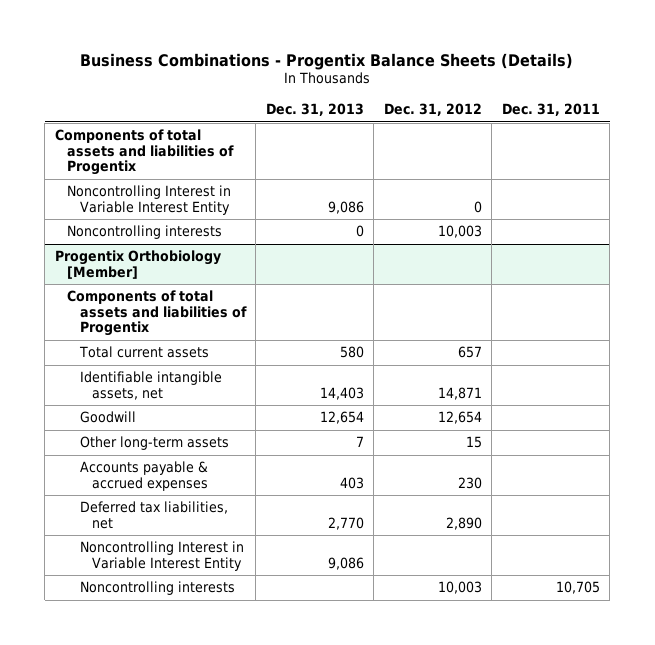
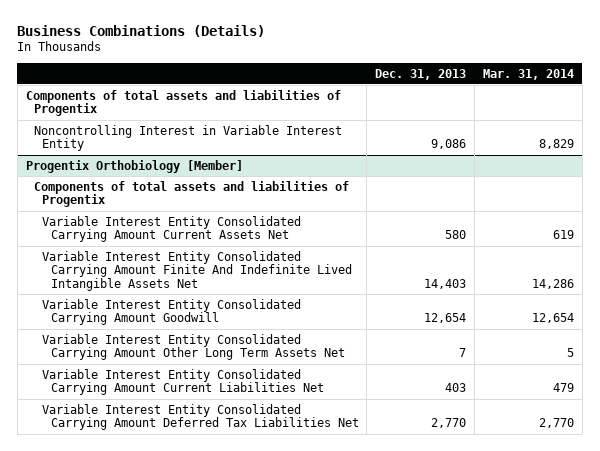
[80,52,574,70] Business Combinations - Progentix Balance Sheets (Details) -> [17,24,266,37] Business Combinations (Details)
[383,103,482,117] Dec. 31, 2012 -> none
[501,103,600,117] Dec. 31, 2011 -> none
none -> [482,68,574,80] Mar. 31, 2014
[67,225,223,240] Noncontrolling interests -> none
[79,541,244,571] Noncontrolling Interest in Variable Interest Entity -> none
[79,581,235,596] Noncontrolling interests -> none
[78,346,209,359] Total current assets -> [42,215,302,243] Variable Interest Entity Consolidated Carrying Amount Current Assets Net
[79,371,222,400] Identifiable intangible assets, net -> [42,250,352,292] Variable Interest Entity Consolidated Carrying Amount Finite And Indefinite Lived Intangible Assets Net
[79,411,136,424] Goodwill -> [42,298,302,326] Variable Interest Entity Consolidated Carrying Amount Goodwill
[79,436,229,451] Other long-term assets -> [42,333,345,361] Variable Interest Entity Consolidated Carrying Amount Other Long Term Assets Net
[79,461,209,491] Accounts payable & accrued expenses -> [42,368,324,396] Variable Interest Entity Consolidated Carrying Amount Current Liabilities Net
[79,501,228,529] Deferred tax liabilities, net -> [42,403,359,431] Variable Interest Entity Consolidated Carrying Amount Deferred Tax Liabilities Net

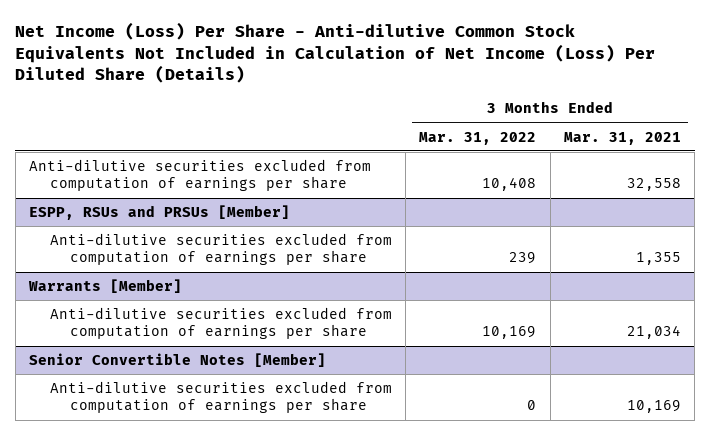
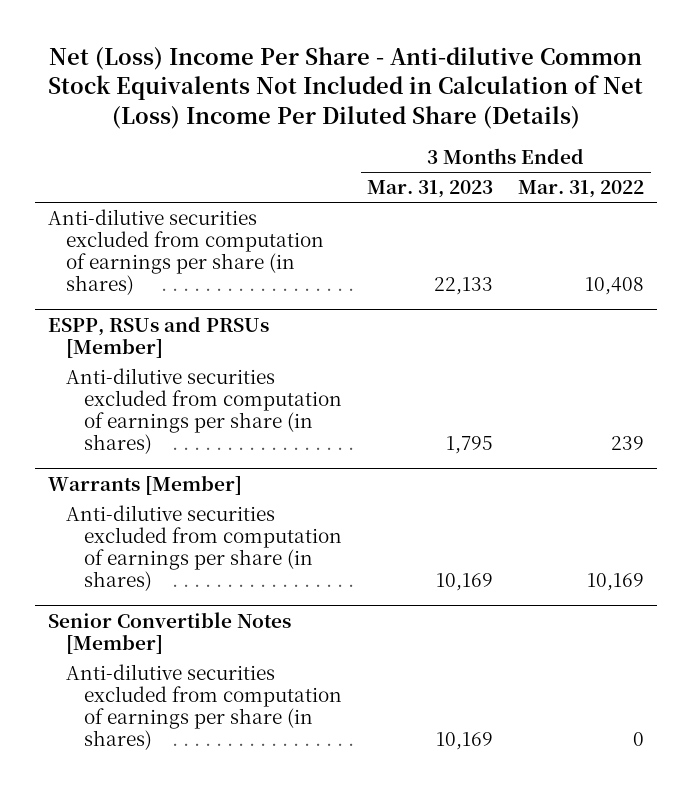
[15,21,656,84] Net Income (Loss) Per Share - Anti-dilutive Common Stock Equivalents Not Included in Calculation of Net Income (Loss) Per Diluted Share (Details) -> [47,46,643,129] Net (Loss) Income Per Share - Anti-dilutive Common Stock Equivalents Not Included in Calculation of Net (Loss) Income Per Diluted Share (Details)
[563,131,681,145] Mar. 31, 2021 -> none
none -> [367,180,494,199] Mar. 31, 2023
[29,159,372,192] Anti-dilutive securities excluded from computation of earnings per share -> [47,208,324,295] Anti-dilutive securities excluded from computation of earnings per share (in shares)
[49,233,392,266] Anti-dilutive securities excluded from computation of earnings per share -> [65,367,342,454] Anti-dilutive securities excluded from computation of earnings per share (in shares)
[49,307,392,340] Anti-dilutive securities excluded from computation of earnings per share -> [65,504,342,591] Anti-dilutive securities excluded from computation of earnings per share (in shares)
[49,381,392,414] Anti-dilutive securities excluded from computation of earnings per share -> [65,663,342,750] Anti-dilutive securities excluded from computation of earnings per share (in shares)

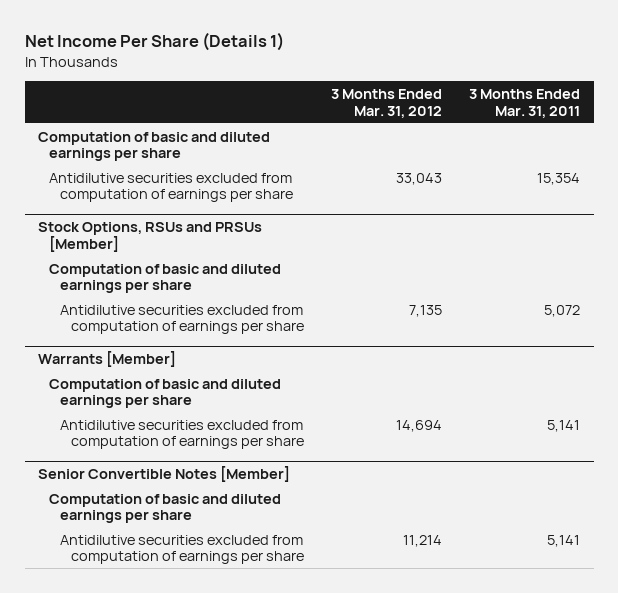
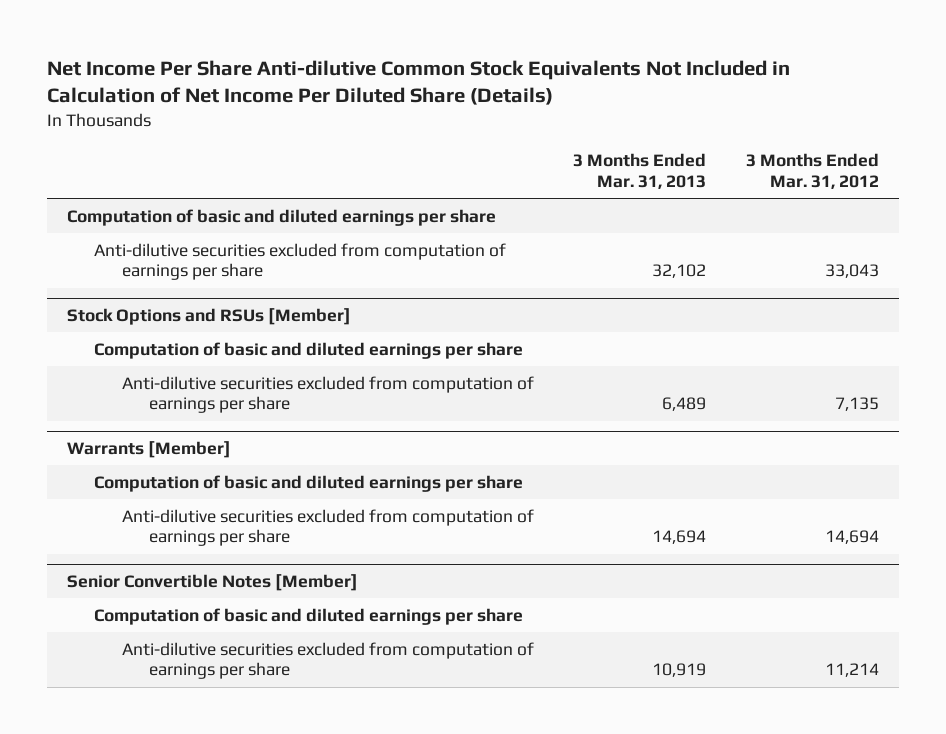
[24,32,284,52] Net Income Per Share (Details 1) -> [47,59,791,105] Net Income Per Share Anti-dilutive Common Stock Equivalents Not Included in Calculation of Net Income Per Diluted Share (Details)
[469,88,581,118] 3 Months Ended Mar. 31, 2011 -> none
none -> [573,152,707,189] 3 Months Ended Mar. 31, 2013
[49,172,293,203] Antidilutive securities excluded from computation of earnings per share -> [94,242,507,281] Anti-dilutive securities excluded from computation of earnings per share
[38,221,263,252] Stock Options, RSUs and PRSUs [Member] -> [67,308,352,326] Stock Options and RSUs [Member]
[59,304,304,335] Antidilutive securities excluded from computation of earnings per share -> [121,375,534,414] Anti-dilutive securities excluded from computation of earnings per share
[59,419,304,450] Antidilutive securities excluded from computation of earnings per share -> [121,508,534,547] Anti-dilutive securities excluded from computation of earnings per share
[59,534,304,565] Antidilutive securities excluded from computation of earnings per share -> [121,641,534,680] Anti-dilutive securities excluded from computation of earnings per share

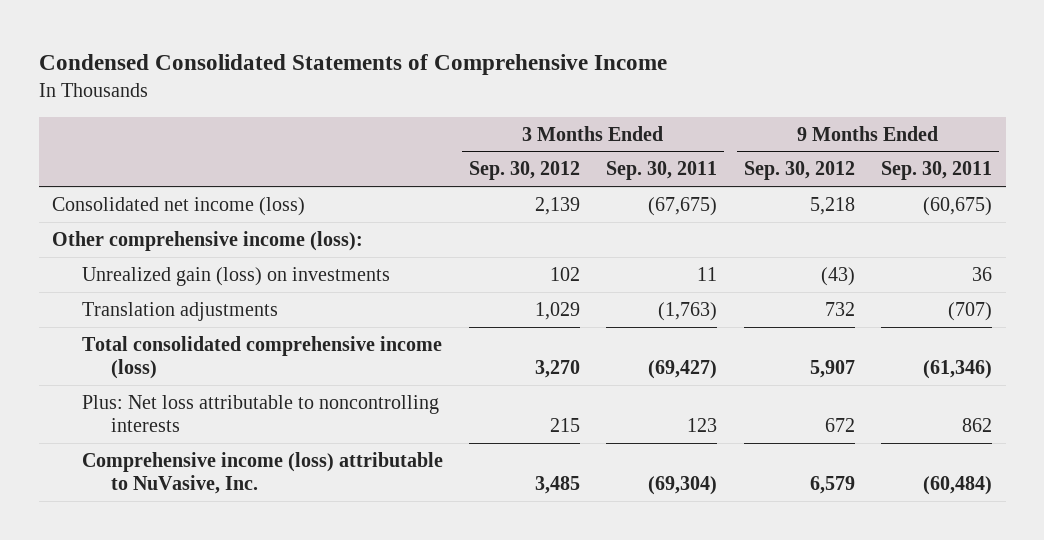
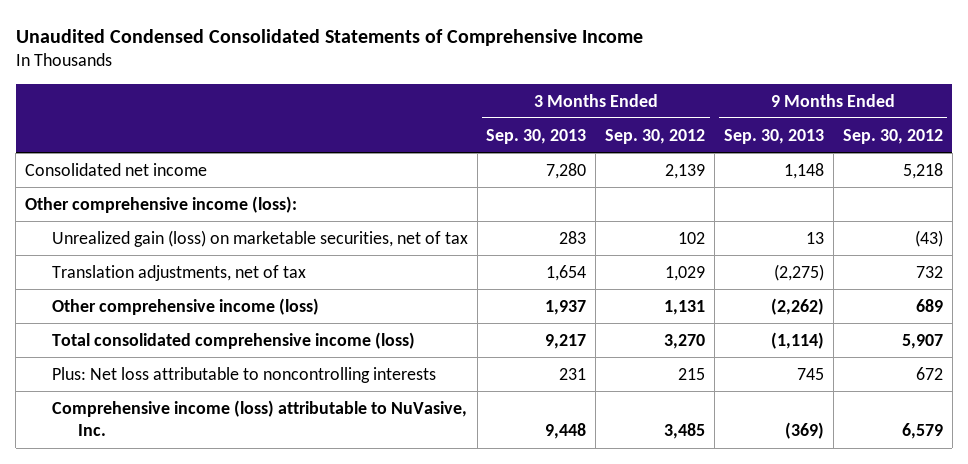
[38,53,667,75] Condensed Consolidated Statements of Comprehensive Income -> [15,28,643,46] Unaudited Condensed Consolidated Statements of Comprehensive Income
[606,161,718,181] Sep. 30, 2011 -> none
[881,161,993,181] Sep. 30, 2011 -> none
none -> [486,128,587,144] Sep. 30, 2013
none -> [723,128,824,144] Sep. 30, 2013
[51,196,305,216] Consolidated net income (loss) -> [25,162,208,176] Consolidated net income
[81,266,390,286] Unrealized gain (loss) on investments -> [51,229,468,247] Unrealized gain (loss) on marketable securities, net of tax
[81,301,278,321] Translation adjustments -> [51,264,306,281] Translation adjustments, net of tax
none -> [51,297,319,315] Other comprehensive income (loss)

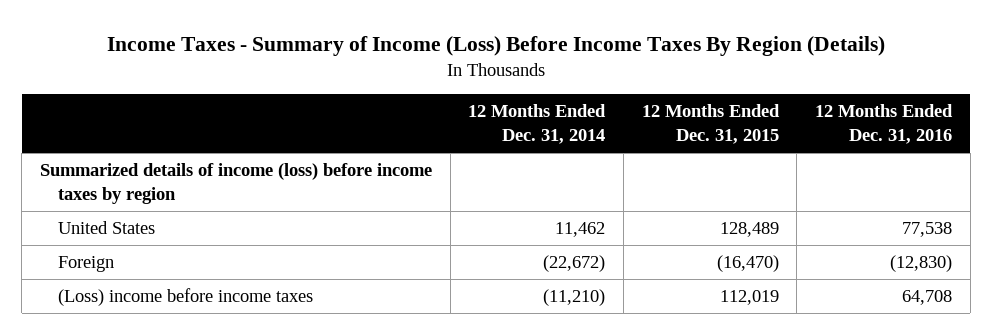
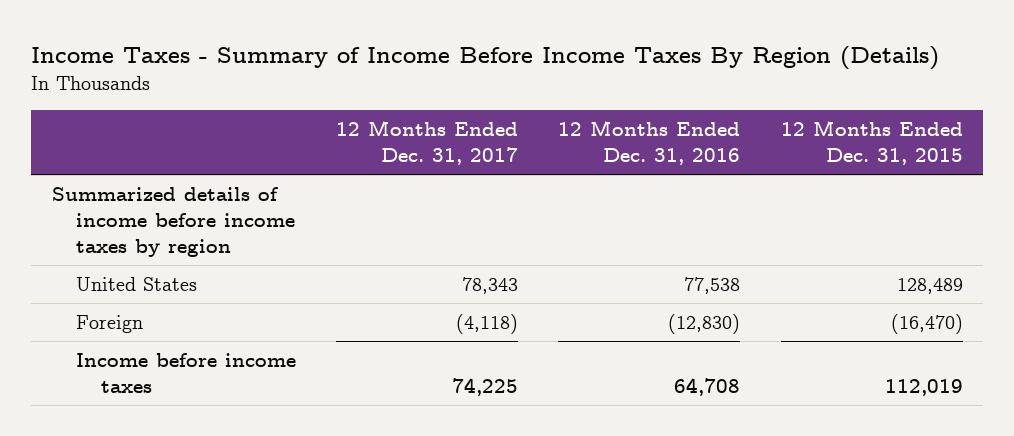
[106,35,885,56] Income Taxes - Summary of Income (Loss) Before Income Taxes By Region (Details) -> [31,45,940,70] Income Taxes - Summary of Income Before Income Taxes By Region (Details)
[468,104,607,145] 12 Months Ended Dec. 31, 2014 -> none
none -> [336,120,519,166] 12 Months Ended Dec. 31, 2017
[39,162,432,205] Summarized details of income (loss) before income taxes by region -> [51,187,296,257] Summarized details of income before income taxes by region
[57,287,313,306] (Loss) income before income taxes -> [76,353,297,394] Income before income taxes

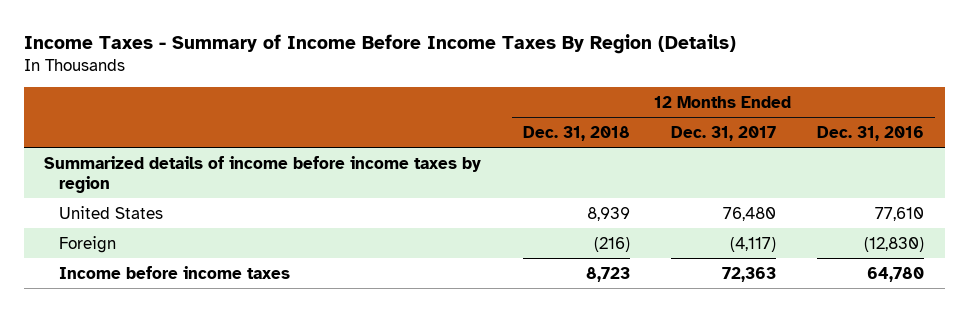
[780,120,963,166] 12 Months Ended Dec. 31, 2015 -> none
none -> [522,125,630,141] Dec. 31, 2018
[462,277,519,295] 78,343 -> [722,206,776,221] 76,480
[684,277,741,295] 77,538 -> [875,206,925,221] 77,610
[456,314,519,335] (4,118) -> [729,236,776,252] (4,117)
[452,378,519,397] 74,225 -> [721,266,776,282] 72,363
[674,378,741,397] 64,708 -> [867,266,925,282] 64,780

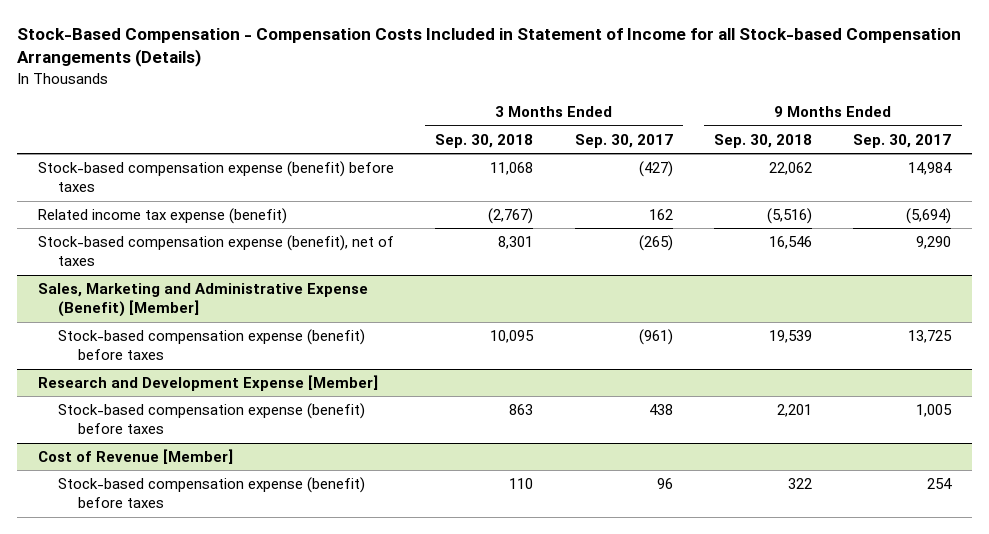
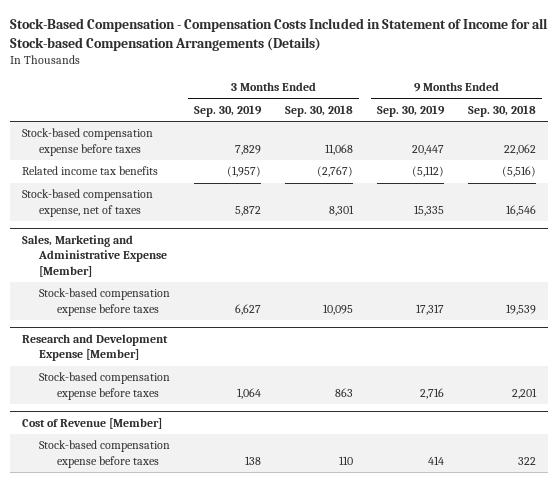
[574,133,673,148] Sep. 30, 2017 -> none
[853,133,952,148] Sep. 30, 2017 -> none
none -> [194,104,263,117] Sep. 30, 2019
none -> [377,104,446,117] Sep. 30, 2019
[37,161,394,193] Stock-based compensation expense (benefit) before taxes -> [22,128,154,156] Stock-based compensation expense before taxes
[37,208,287,225] Related income tax expense (benefit) -> [22,166,159,176] Related income tax benefits
[37,235,394,267] Stock-based compensation expense (benefit), net of taxes -> [22,189,154,217] Stock-based compensation expense, net of taxes
[37,283,368,318] Sales, Marketing and Administrative Expense (Benefit) [Member] -> [22,235,168,277] Sales, Marketing and Administrative Expense [Member]
[58,329,366,361] Stock-based compensation expense (benefit) before taxes -> [39,288,171,316] Stock-based compensation expense before taxes
[58,403,366,435] Stock-based compensation expense (benefit) before taxes -> [39,372,171,400] Stock-based compensation expense before taxes
[58,477,366,509] Stock-based compensation expense (benefit) before taxes -> [39,440,171,468] Stock-based compensation expense before taxes

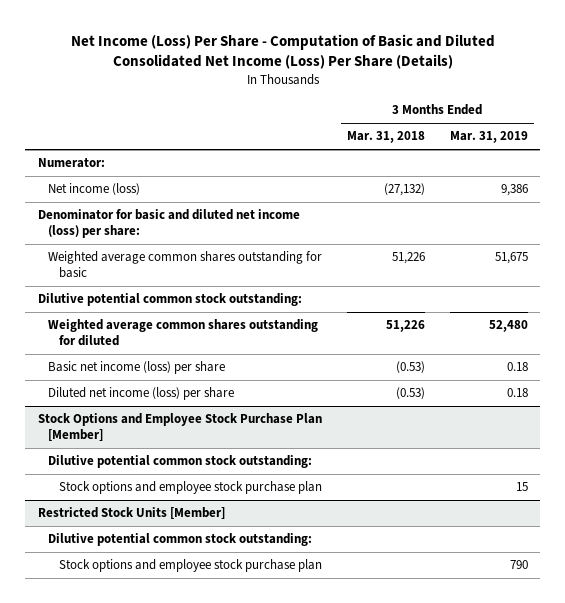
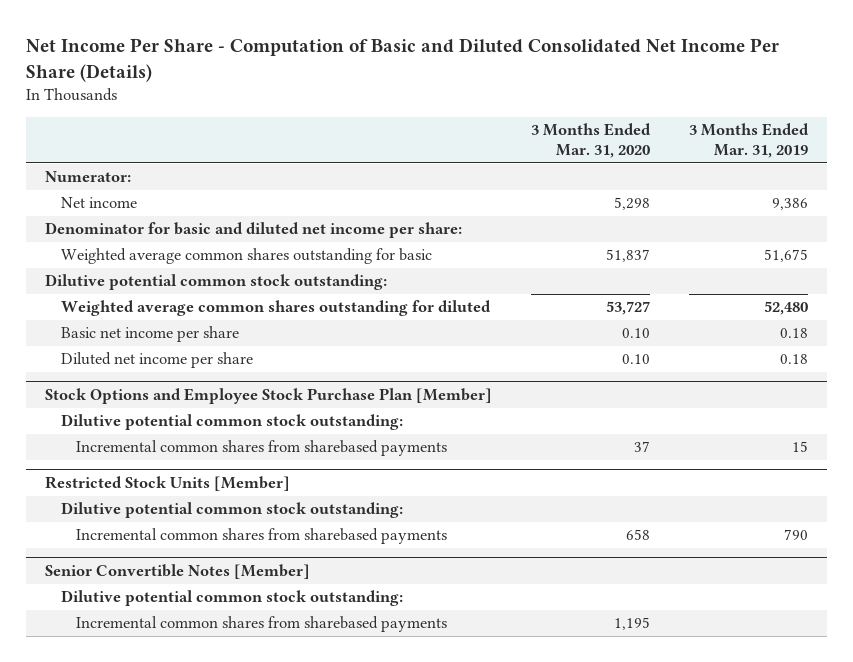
[70,33,495,70] Net Income (Loss) Per Share - Computation of Basic and Diluted Consolidated Net Income (Loss) Per Share (Details) -> [25,37,779,82] Net Income Per Share - Computation of Basic and Diluted Consolidated Net Income Per Share (Details)
[346,131,425,144] Mar. 31, 2018 -> none
none -> [531,123,652,159] 3 Months Ended Mar. 31, 2020
[48,183,141,196] Net income (loss) -> [60,197,137,209] Net income
[37,209,300,239] Denominator for basic and diluted net income (loss) per share: -> [45,222,463,239] Denominator for basic and diluted net income per share:
[48,361,226,375] Basic net income (loss) per share -> [60,326,239,343] Basic net income per share
[48,387,235,401] Diluted net income (loss) per share -> [60,352,253,369] Diluted net income per share
[58,481,322,495] Stock options and employee stock purchase plan -> [76,440,448,457] Incremental common shares from sharebased payments
[58,559,322,573] Stock options and employee stock purchase plan -> [76,528,448,545] Incremental common shares from sharebased payments
none -> [45,564,311,580] Senior Convertible Notes [Member]
none -> [60,590,403,607] Dilutive potential common stock outstanding:
none -> [76,616,448,633] Incremental common shares from sharebased payments

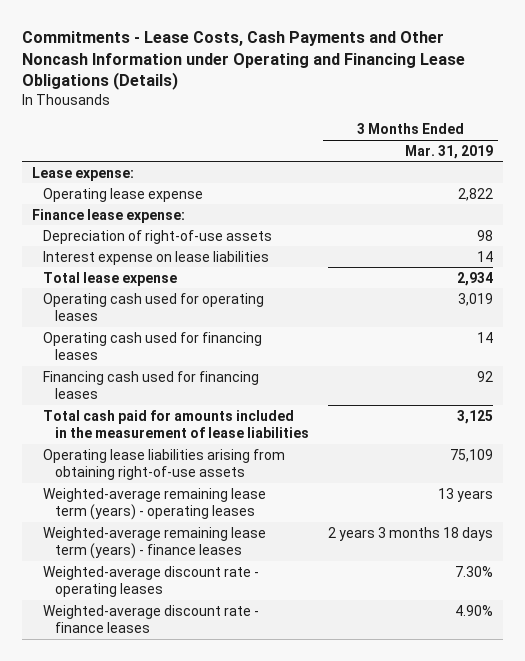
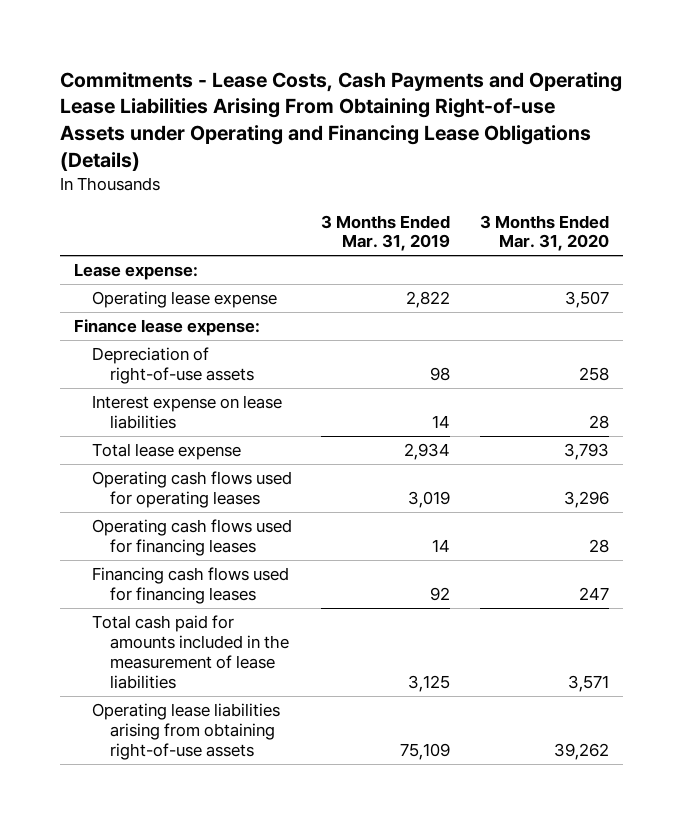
[21,31,465,91] Commitments - Lease Costs, Cash Payments and Other Noncash Information under Operating and Financing Lease Obligations (Details) -> [59,71,622,171] Commitments - Lease Costs, Cash Payments and Operating Lease Liabilities Arising From Obtaining Right-of-use Assets under Operating and Financing Lease Obligations (Details)
none -> [479,214,609,252] 3 Months Ended Mar. 31, 2020
[43,292,265,321] Operating cash used for operating leases -> [92,471,293,509] Operating cash flows used for operating leases
[43,331,263,360] Operating cash used for financing leases -> [92,519,293,557] Operating cash flows used for financing leases
[43,370,260,399] Financing cash used for financing leases -> [92,567,290,605] Financing cash flows used for financing leases
[43,487,267,520] Weighted-average remaining lease term (years) - operating leases -> none
[43,526,267,559] Weighted-average remaining lease term (years) - finance leases -> none
[43,565,260,597] Weighted-average discount rate - operating leases -> none
[43,604,260,633] Weighted-average discount rate - finance leases -> none

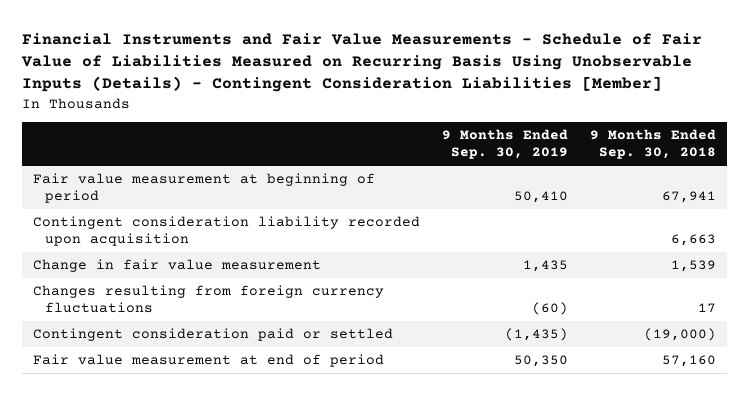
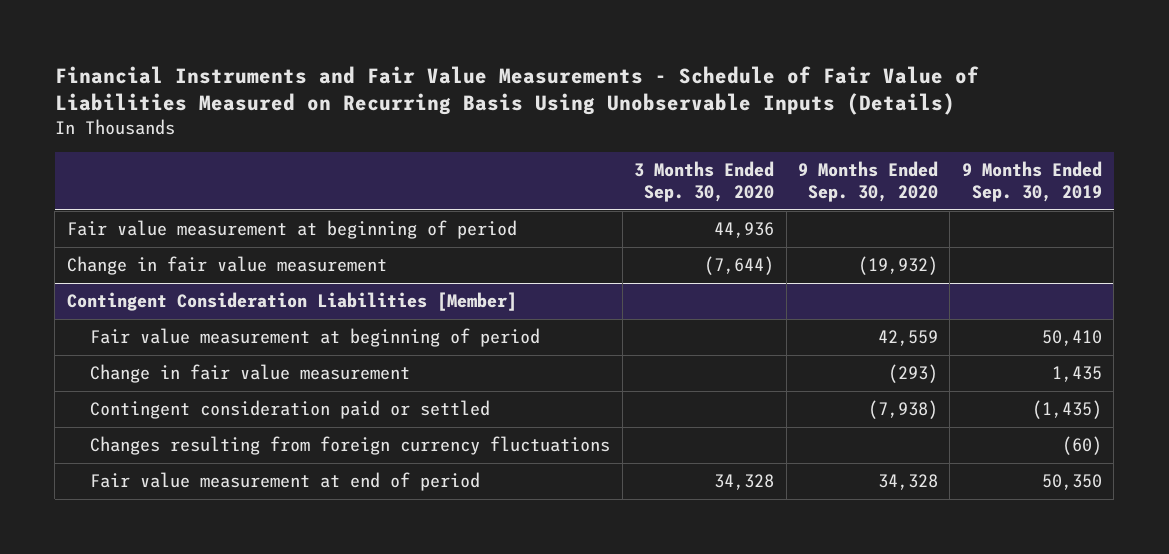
[20,32,702,93] Financial Instruments and Fair Value Measurements - Schedule of Fair Value of Liabilities Measured on Recurring Basis Using Unobservable Inputs (Details) - Contingent Consideration Liabilities [Member] -> [54,65,979,116] Financial Instruments and Fair Value Measurements - Schedule of Fair Value of Liabilities Measured on Recurring Basis Using Unobservable Inputs (Details)
[589,129,716,160] 9 Months Ended Sep. 30, 2018 -> none
none -> [634,161,775,203] 3 Months Ended Sep. 30, 2020
none -> [798,161,939,203] 9 Months Ended Sep. 30, 2020
none -> [66,220,517,240] Fair value measurement at beginning of period
none -> [66,256,387,276] Change in fair value measurement
none -> [66,292,517,312] Contingent Consideration Liabilities [Member]
[32,216,420,247] Contingent consideration liability recorded upon acquisition -> none
[32,285,384,314] Changes resulting from foreign currency fluctuations -> none
none -> [90,436,611,456] Changes resulting from foreign currency fluctuations

